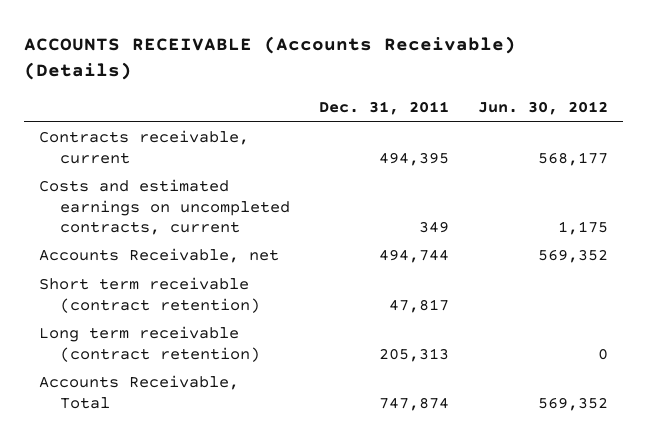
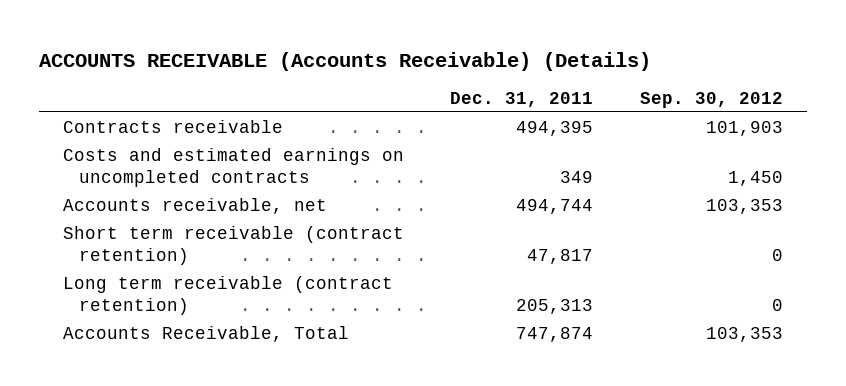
[478,101,609,116] Jun. 30, 2012 -> none
none -> [640,91,784,108] Sep. 30, 2012
[38,130,249,164] Contracts receivable, current -> [62,119,283,133] Contracts receivable
[38,179,290,235] Costs and estimated earnings on uncompleted contracts, current -> [62,147,404,187] Costs and estimated earnings on uncompleted contracts
[38,248,279,264] Accounts Receivable, net -> [62,197,327,214] Accounts receivable, net

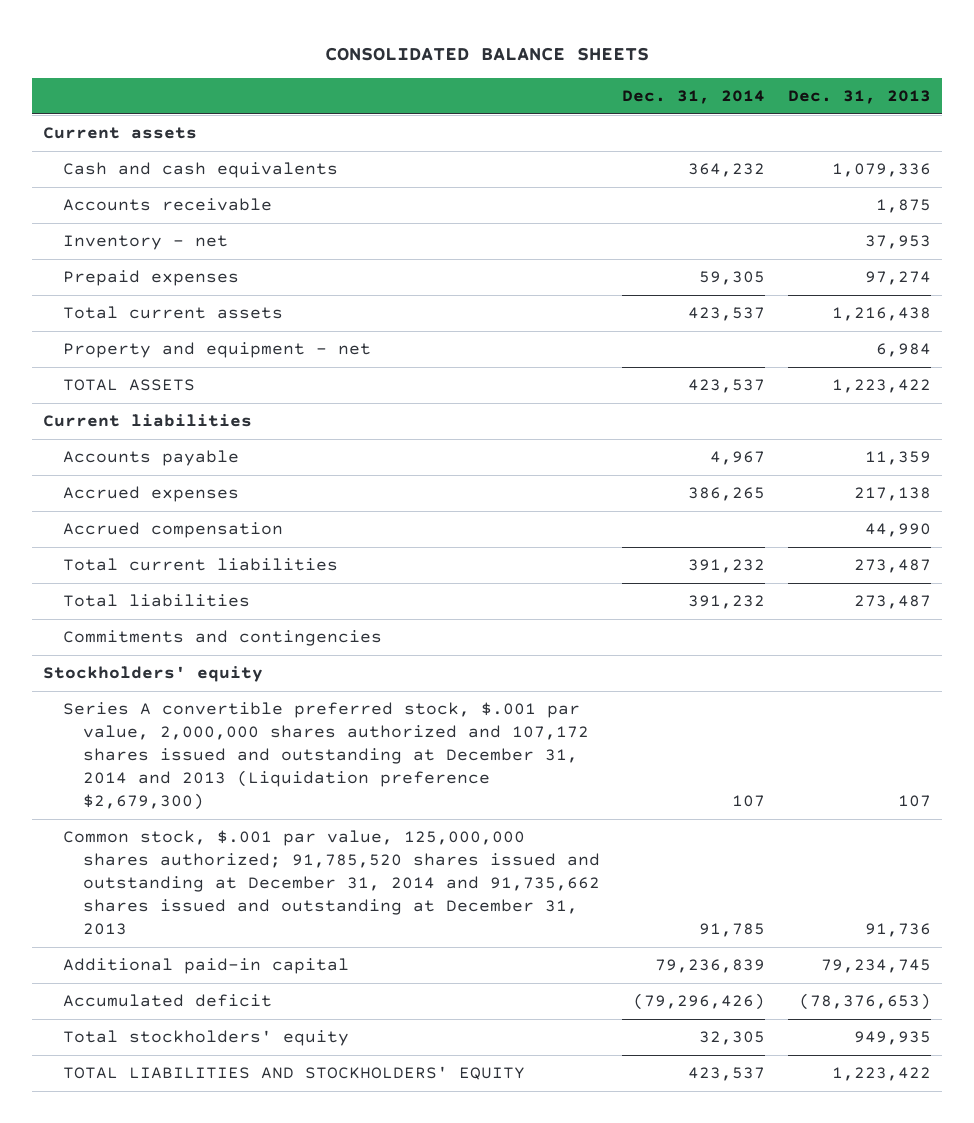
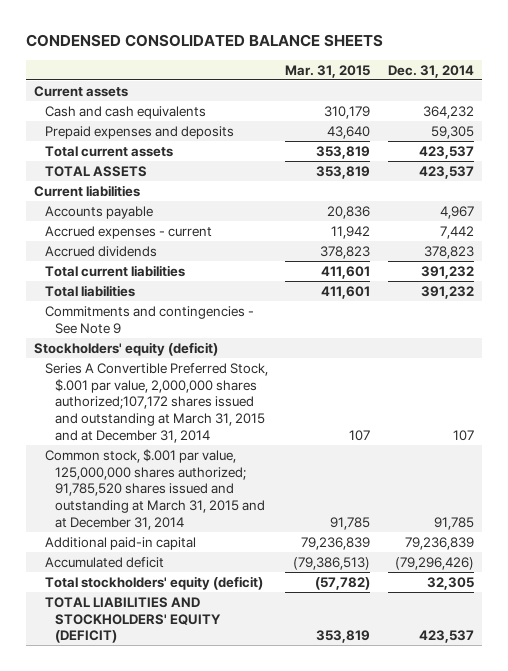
[325,46,650,61] CONSOLIDATED BALANCE SHEETS -> [25,34,383,48] CONDENSED CONSOLIDATED BALANCE SHEETS
[788,90,932,105] Dec. 31, 2013 -> none
none -> [285,64,371,78] Mar. 31, 2015
[62,198,272,212] Accounts receivable -> none
[62,235,228,251] Inventory - net -> none
[62,270,239,287] Prepaid expenses -> [44,125,234,139] Prepaid expenses and deposits
[62,342,371,359] Property and equipment - net -> none
[62,522,283,539] Accrued compensation -> none
[62,486,239,503] Accrued expenses -> [44,225,212,239] Accrued expenses - current
[688,487,766,502] 386,265 -> [439,225,474,239] 7,442
none -> [44,245,157,257] Accrued dividends
[62,630,382,647] Commitments and contingencies -> [44,305,254,334] Commitments and contingencies - See Note 9
[43,666,264,683] Stockholders' equity -> [34,341,219,356] Stockholders' equity (deficit)
[62,702,589,810] Series A convertible preferred stock, $.001 par value, 2,000,000 shares authorized and 107,172 shares issued and outstanding at December 31, 2014 and 2013 (Liquidation preference $2,679,300) -> [44,362,268,443] Series A Convertible Preferred Stock, $.001 par value, 2,000,000 shares authorized;107,172 shares issued and outstanding at March 31, 2015 and at December 31, 2014
[62,830,600,935] Common stock, $.001 par value, 125,000,000 shares authorized; 91,785,520 shares issued and outstanding at December 31, 2014 and 91,735,662 shares issued and outstanding at December 31, 2013 -> [44,448,266,530] Common stock, $.001 par value, 125,000,000 shares authorized; 91,785,520 shares issued and outstanding at March 31, 2015 and at December 31, 2014
[62,1030,349,1047] Total stockholders' equity -> [44,575,263,590] Total stockholders' equity (deficit)
[62,1066,525,1081] TOTAL LIABILITIES AND STOCKHOLDERS' EQUITY -> [44,596,222,644] TOTAL LIABILITIES AND STOCKHOLDERS' EQUITY (DEFICIT)

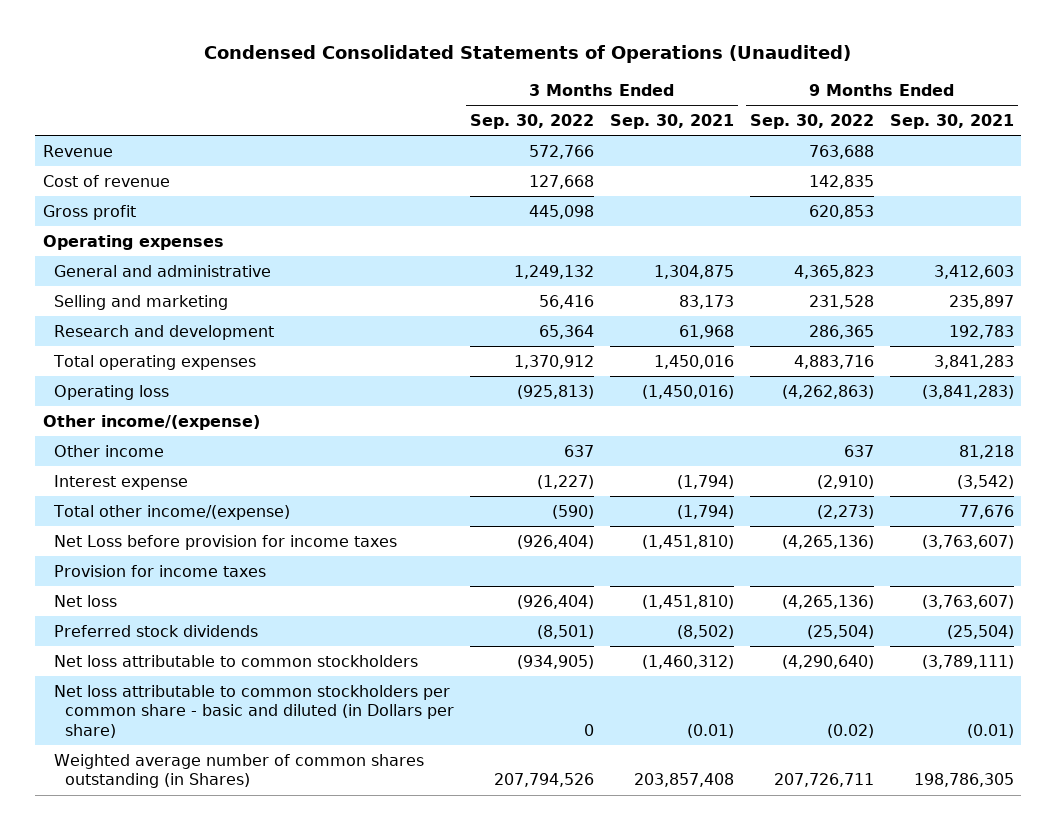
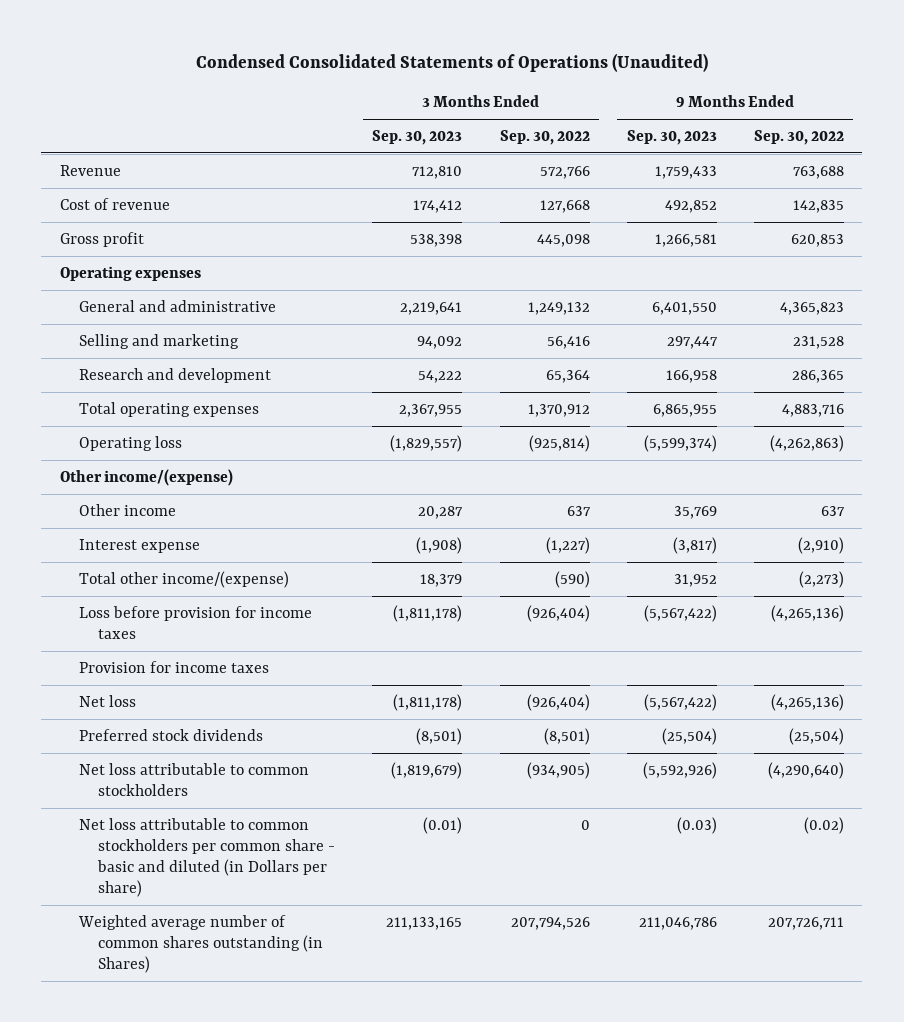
[609,113,734,129] Sep. 30, 2021 -> none
[889,113,1014,129] Sep. 30, 2021 -> none
none -> [372,129,463,145] Sep. 30, 2023
none -> [626,129,717,145] Sep. 30, 2023
[517,384,595,399] (925,813) -> [528,434,590,452] (925,814)
[54,534,398,550] Net Loss before provision for income taxes -> [78,605,312,639] Loss before provision for income taxes

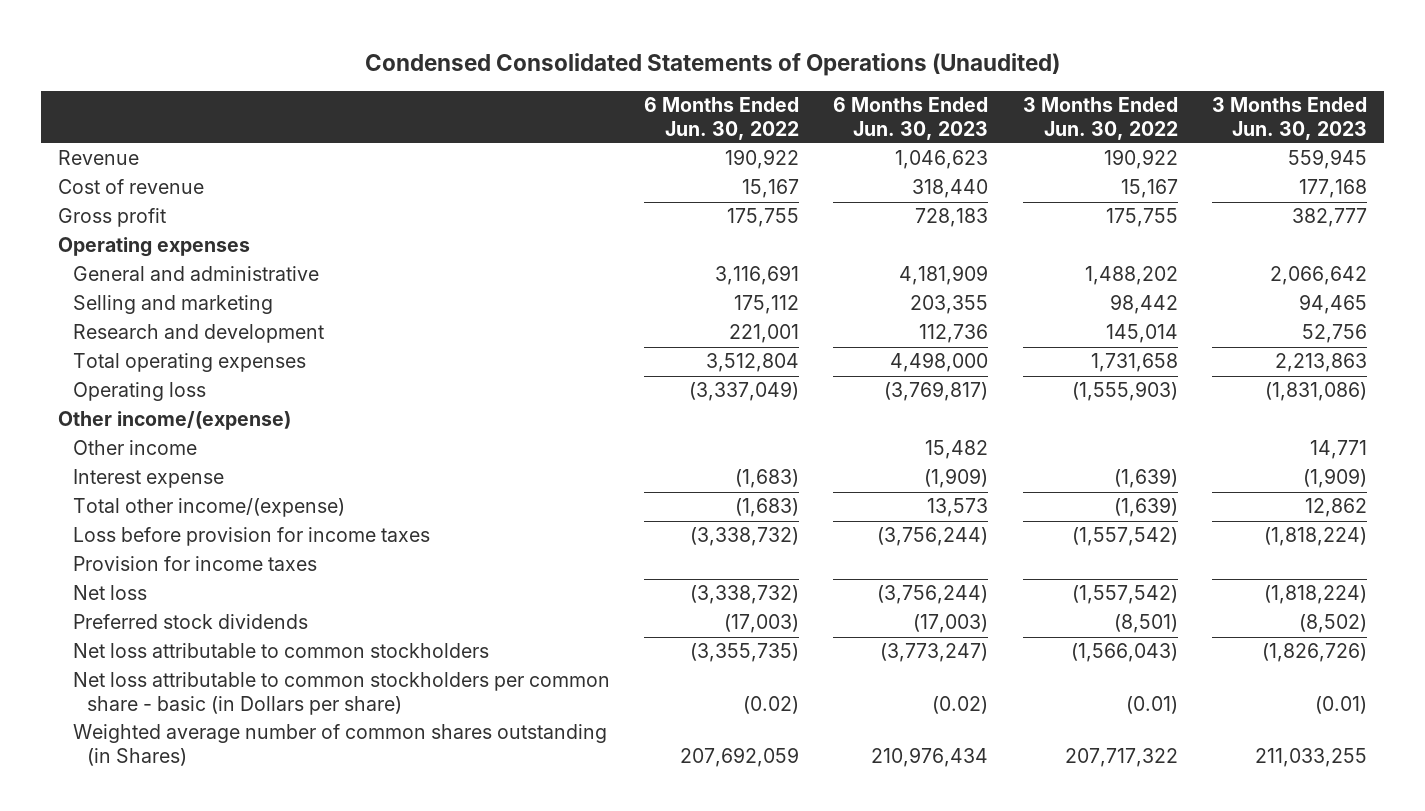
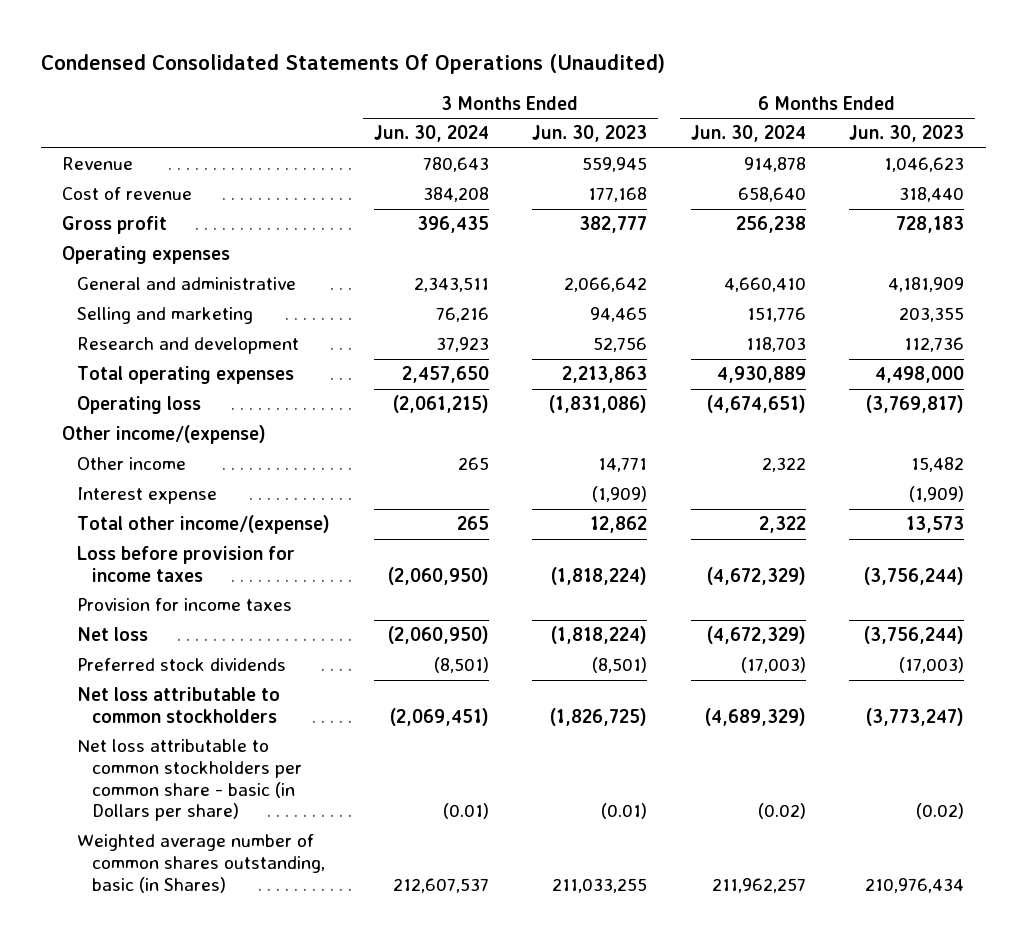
[364,53,1060,77] Condensed Consolidated Statements of Operations (Unaudited) -> [40,53,665,74] Condensed Consolidated Statements Of Operations (Unaudited)
[644,97,800,140] 6 Months Ended Jun. 30, 2022 -> none
[1022,97,1178,140] 3 Months Ended Jun. 30, 2022 -> none
none -> [373,125,489,143] Jun. 30, 2024
none -> [690,125,806,143] Jun. 30, 2024
[1298,614,1367,634] (8,502) -> [592,657,648,674] (8,501)
[1261,643,1367,663] (1,826,726) -> [550,707,648,726] (1,826,725)
[72,724,607,766] Weighted average number of common shares outstanding (in Shares) -> [77,834,326,893] Weighted average number of common shares outstanding, basic (in Shares)

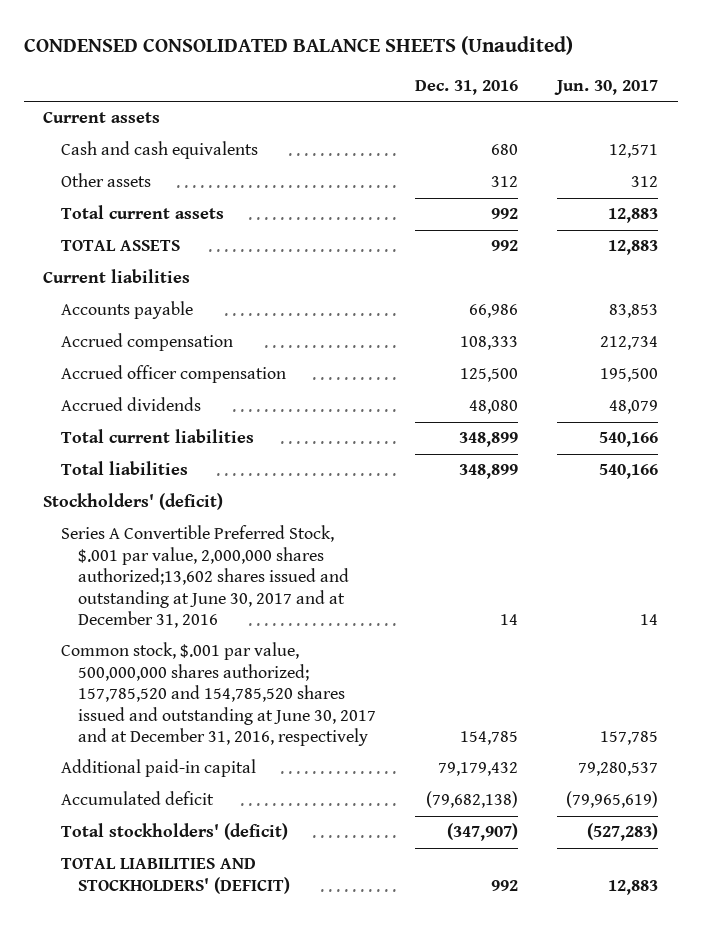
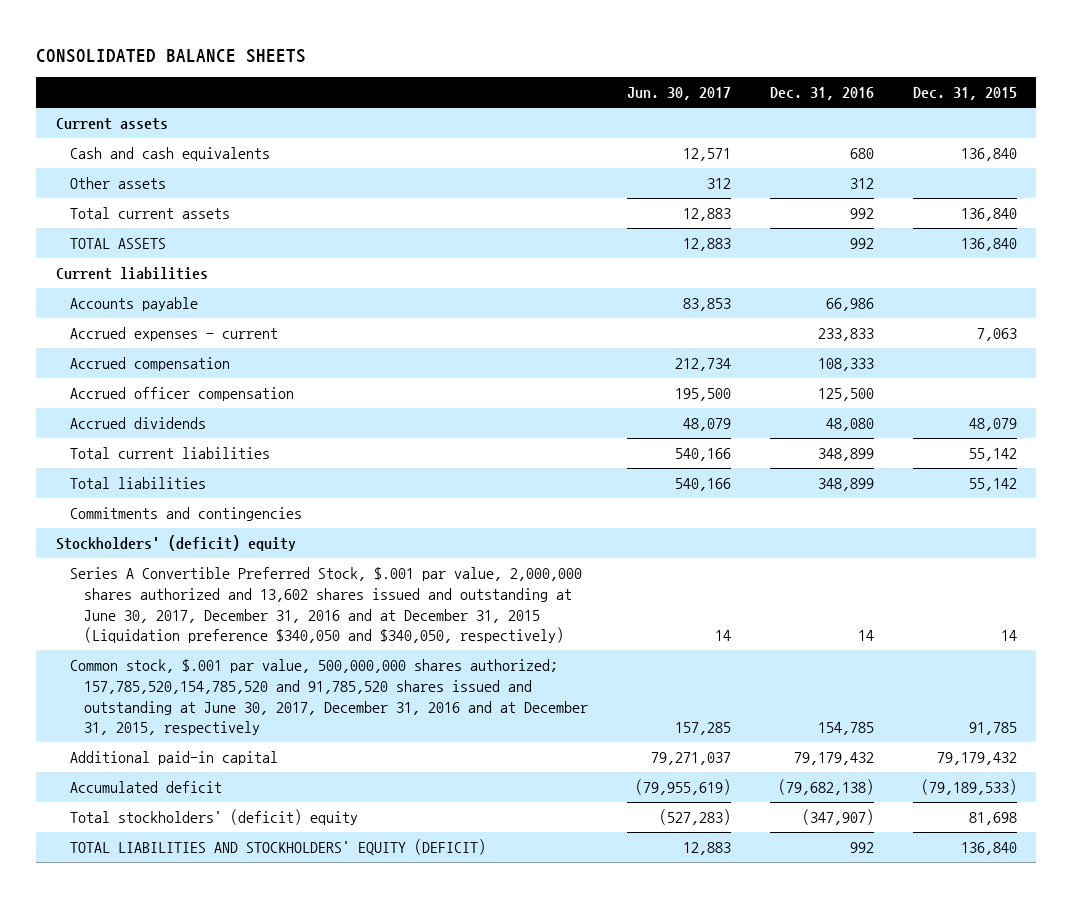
[23,35,573,55] CONDENSED CONSOLIDATED BALANCE SHEETS (Unaudited) -> [36,49,307,64] CONSOLIDATED BALANCE SHEETS
none -> [913,87,1018,101] Dec. 31, 2015
none -> [69,327,278,342] Accrued expenses - current
none -> [69,507,302,522] Commitments and contingencies
[43,493,224,511] Stockholders' (deficit) -> [55,535,296,552] Stockholders' (deficit) equity
[60,525,349,628] Series A Convertible Preferred Stock, $.001 par value, 2,000,000 shares authorized;13,602 shares issued and outstanding at June 30, 2017 and at December 31, 2016 -> [69,567,582,644] Series A Convertible Preferred Stock, $.001 par value, 2,000,000 shares authorized and 13,602 shares issued and outstanding at June 30, 2017, December 31, 2016 and at December 31, 2015 (Liquidation preference $340,050 and $340,050, respectively)
[60,642,376,746] Common stock, $.001 par value, 500,000,000 shares authorized; 157,785,520 and 154,785,520 shares issued and outstanding at June 30, 2017 and at December 31, 2016, respectively -> [69,659,589,736] Common stock, $.001 par value, 500,000,000 shares authorized; 157,785,520,154,785,520 and 91,785,520 shares issued and outstanding at June 30, 2017, December 31, 2016 and at December 31, 2015, respectively
[600,730,659,745] 157,785 -> [675,722,732,736] 157,285
[578,762,659,777] 79,280,537 -> [651,752,732,766] 79,271,037
[566,791,659,809] (79,965,619) -> [635,779,732,796] (79,955,619)
[60,823,288,841] Total stockholders' (deficit) -> [69,809,358,826] Total stockholders' (deficit) equity
[60,858,290,894] TOTAL LIABILITIES AND STOCKHOLDERS' (DEFICIT) -> [69,839,486,856] TOTAL LIABILITIES AND STOCKHOLDERS' EQUITY (DEFICIT)

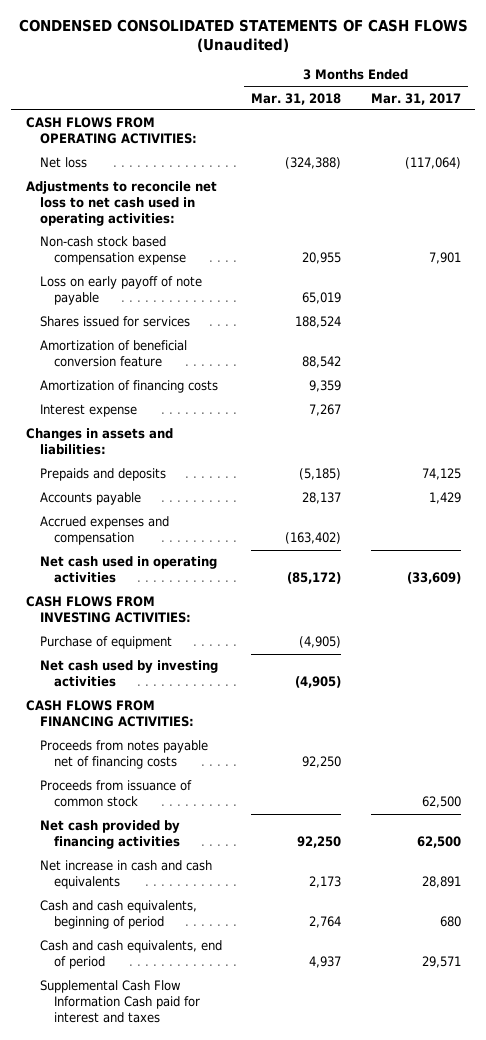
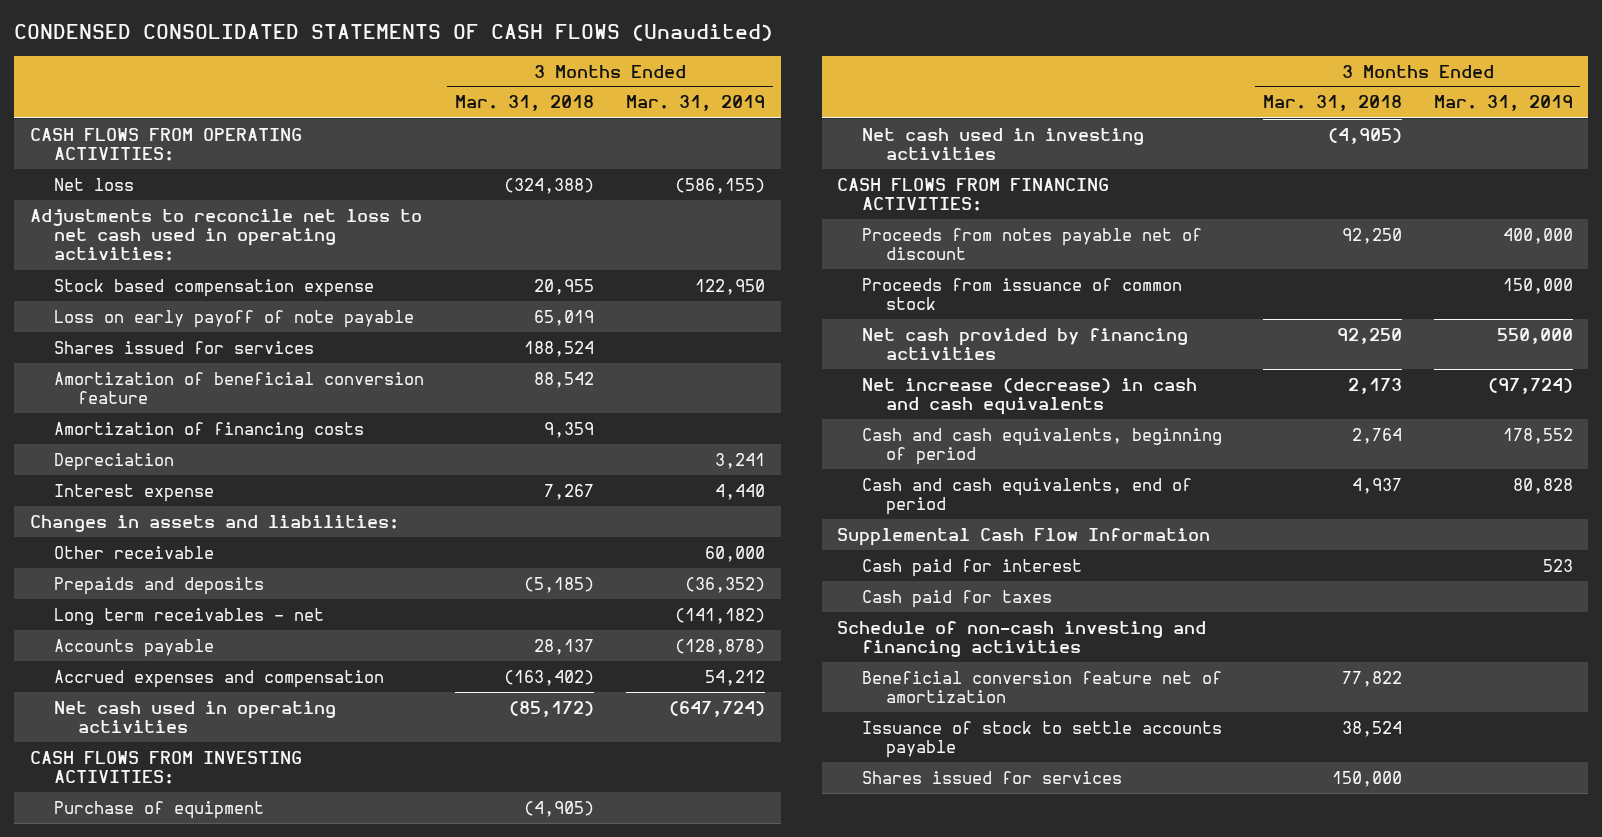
[370,92,461,105] Mar. 31, 2017 -> none
none -> [625,95,765,112] Mar. 31, 2019
[40,236,187,266] Non-cash stock based compensation expense -> [53,278,374,297] Stock based compensation expense
none -> [53,452,174,471] Depreciation
none -> [53,545,214,559] Other receivable
none -> [53,607,324,625] Long term receivables - net
[40,660,219,688] Net cash used by investing activities -> [861,127,1144,161] Net cash used in investing activities
[40,740,209,770] Proceeds from notes payable net of financing costs -> [861,227,1202,261] Proceeds from notes payable net of discount
[40,860,213,890] Net increase in cash and cash equivalents -> [861,377,1197,416] Net increase (decrease) in cash and cash equivalents
[40,980,201,1024] Supplemental Cash Flow Information Cash paid for interest and taxes -> none
none -> [837,527,1211,546] Supplemental Cash Flow Information
none -> [861,558,1082,577] Cash paid for interest
none -> [861,589,1052,608] Cash paid for taxes
none -> [837,620,1207,658] Schedule of non-cash investing and financing activities
none -> [861,670,1222,704] Beneficial conversion feature net of amortization
none -> [861,720,1222,759] Issuance of stock to settle accounts payable
none -> [861,770,1122,784] Shares issued for services

